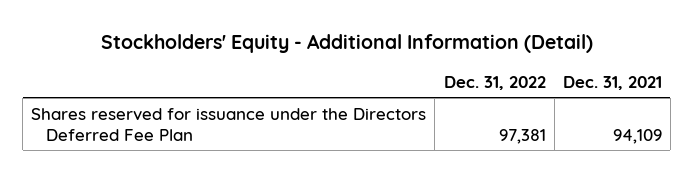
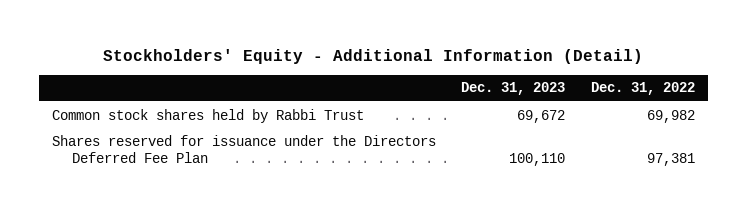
[562,75,662,90] Dec. 31, 2021 -> none
none -> [461,82,566,96] Dec. 31, 2023
none -> [51,108,364,123] Common stock shares held by Rabbi Trust

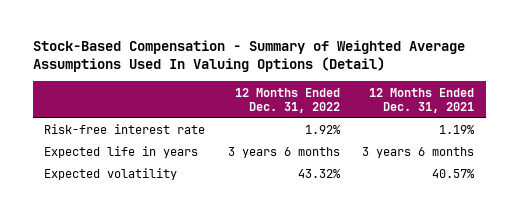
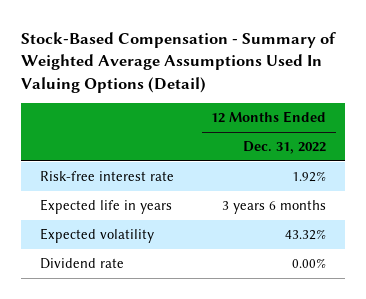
[369,87,475,114] 12 Months Ended Dec. 31, 2021 -> none
none -> [40,258,125,270] Dividend rate

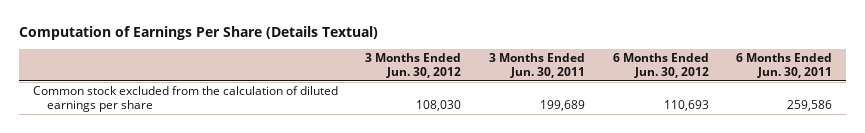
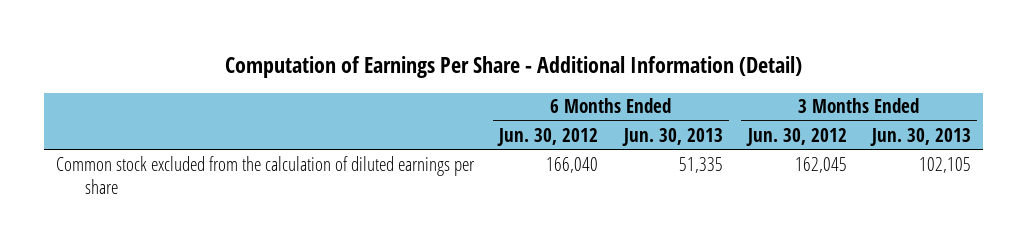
[18,26,378,41] Computation of Earnings Per Share (Details Textual) -> [224,56,802,79] Computation of Earnings Per Share - Additional Information (Detail)
[488,53,585,78] 3 Months Ended Jun. 30, 2011 -> none
[736,53,833,78] 6 Months Ended Jun. 30, 2011 -> none
none -> [621,127,723,146] Jun. 30, 2013
none -> [869,127,971,146] Jun. 30, 2013
[416,100,462,112] 108,030 -> [794,156,847,173] 162,045
[663,100,709,112] 110,693 -> [546,156,599,173] 166,040

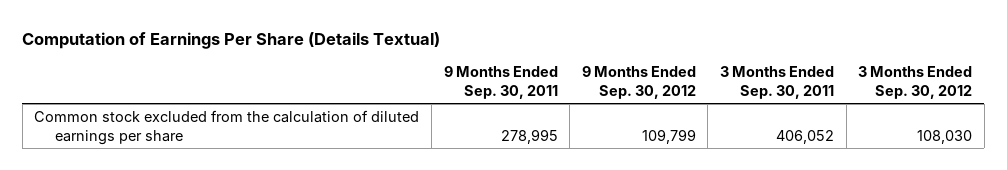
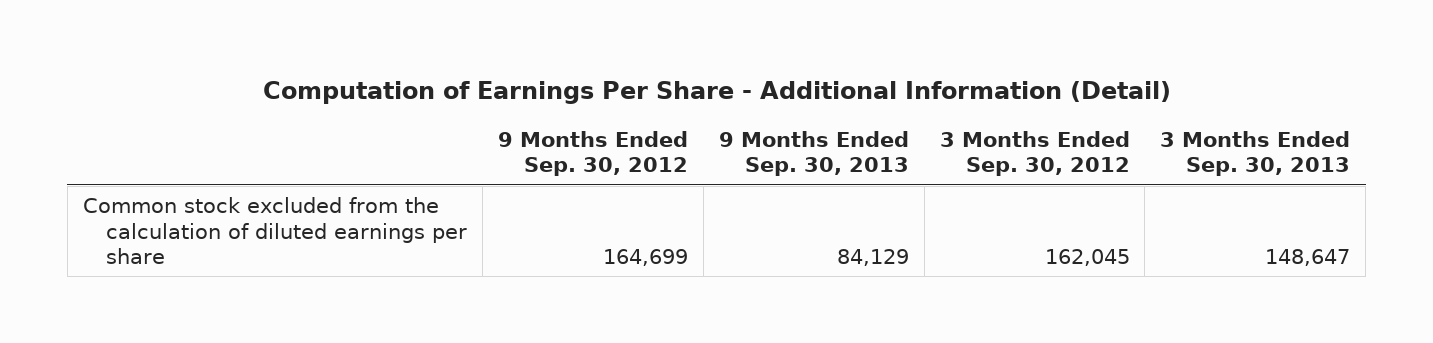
[22,31,441,49] Computation of Earnings Per Share (Details Textual) -> [262,81,1171,105] Computation of Earnings Per Share - Additional Information (Detail)
[443,66,558,99] 9 Months Ended Sep. 30, 2011 -> none
[719,66,834,99] 3 Months Ended Sep. 30, 2011 -> none
none -> [718,131,909,177] 9 Months Ended Sep. 30, 2013
none -> [1160,131,1351,177] 3 Months Ended Sep. 30, 2013
[641,128,696,144] 109,799 -> [603,248,689,266] 164,699
[917,129,973,144] 108,030 -> [1044,248,1130,266] 162,045

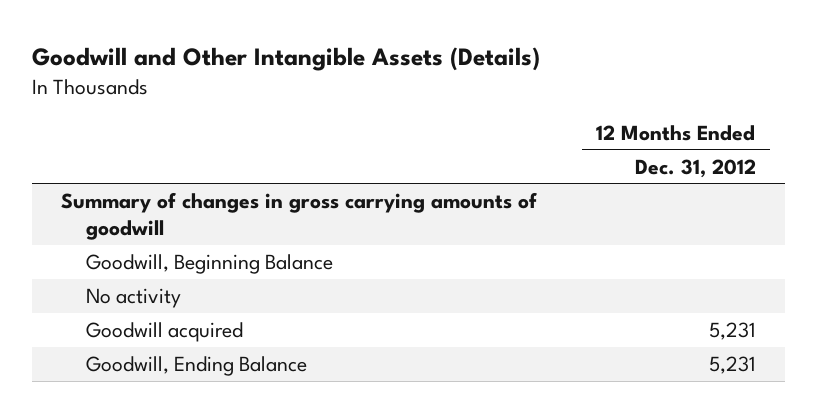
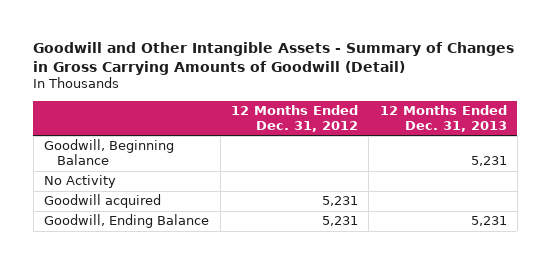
[31,47,540,72] Goodwill and Other Intangible Assets (Details) -> [33,41,515,75] Goodwill and Other Intangible Assets - Summary of Changes in Gross Carrying Amounts of Goodwill (Detail)
none -> [379,104,507,132] 12 Months Ended Dec. 31, 2013
[61,191,538,241] Summary of changes in gross carrying amounts of goodwill -> none
[86,287,182,308] No activity -> [44,175,117,189] No Activity

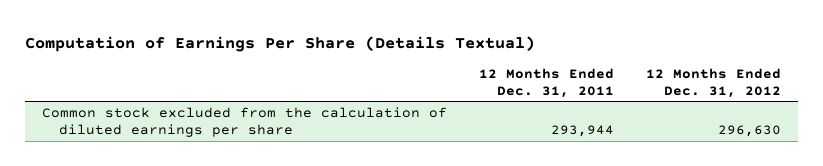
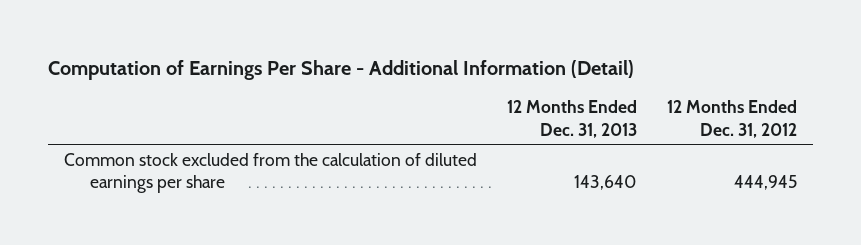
[25,36,536,53] Computation of Earnings Per Share (Details Textual) -> [48,60,635,81] Computation of Earnings Per Share - Additional Information (Detail)
[479,67,615,98] 12 Months Ended Dec. 31, 2011 -> none
none -> [506,100,637,138] 12 Months Ended Dec. 31, 2013
[718,125,782,138] 296,630 -> [734,175,798,191] 444,945

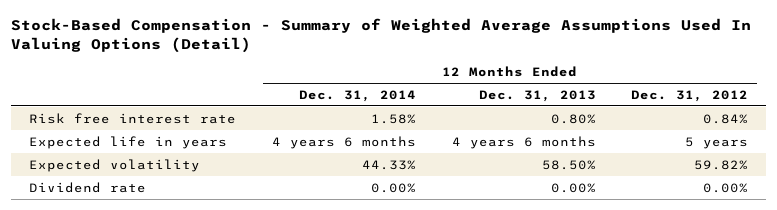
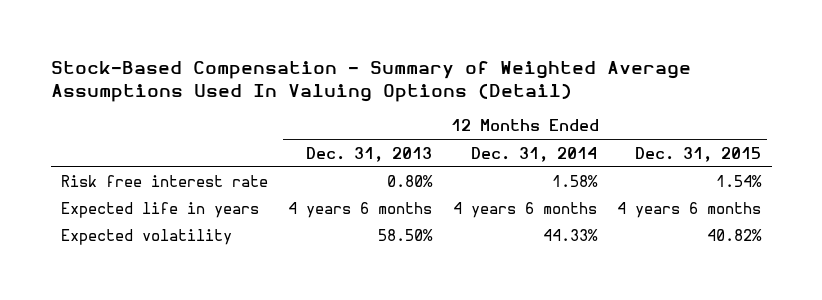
[631,89,749,102] Dec. 31, 2012 -> none
none -> [635,146,762,162] Dec. 31, 2015
[28,181,146,193] Dividend rate -> none

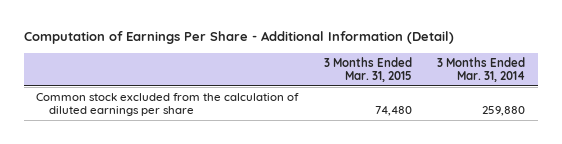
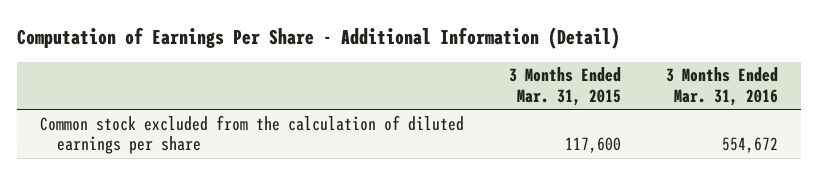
[437,56,526,82] 3 Months Ended Mar. 31, 2014 -> none
none -> [666,67,779,107] 3 Months Ended Mar. 31, 2016
[374,106,412,117] 74,480 -> [565,137,622,154] 117,600

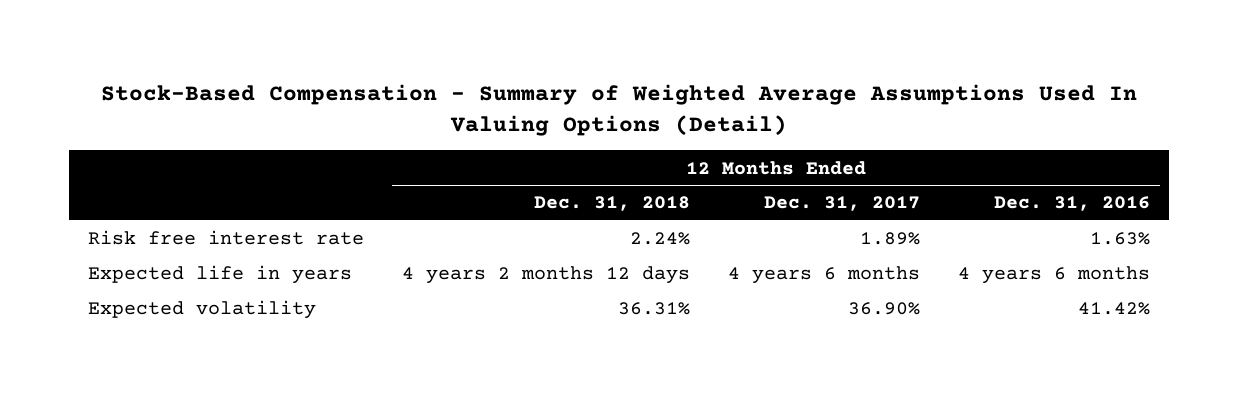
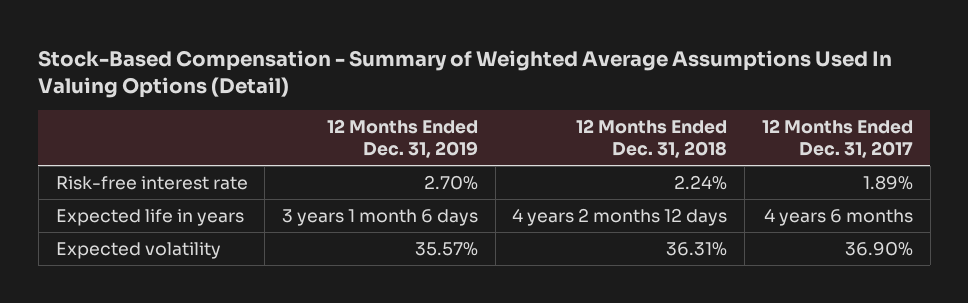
[994,196,1151,212] Dec. 31, 2016 -> none
none -> [327,119,479,159] 12 Months Ended Dec. 31, 2019
[87,230,364,246] Risk free interest rate -> [55,175,248,190] Risk-free interest rate

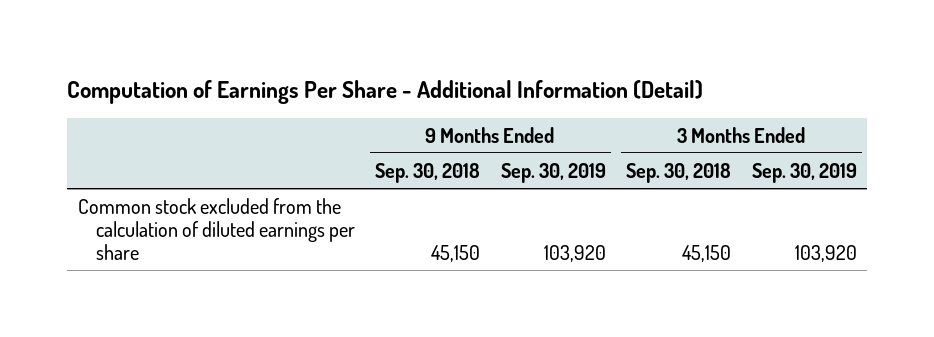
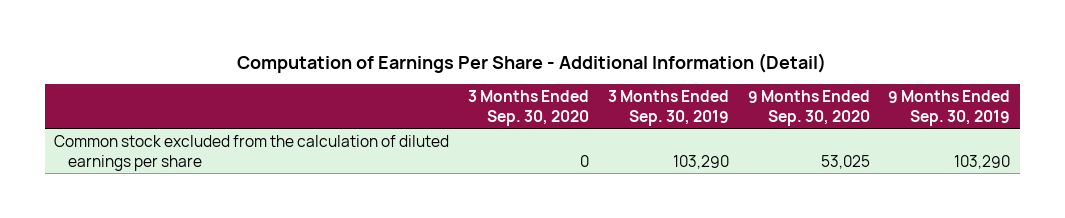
[375,162,481,183] Sep. 30, 2018 -> none
[626,162,732,183] Sep. 30, 2018 -> none
none -> [467,89,589,126] 3 Months Ended Sep. 30, 2020
none -> [747,89,870,126] 9 Months Ended Sep. 30, 2020
[543,244,606,262] 103,920 -> [954,154,1011,169] 103,290
[794,244,857,262] 103,920 -> [672,154,729,169] 103,290

